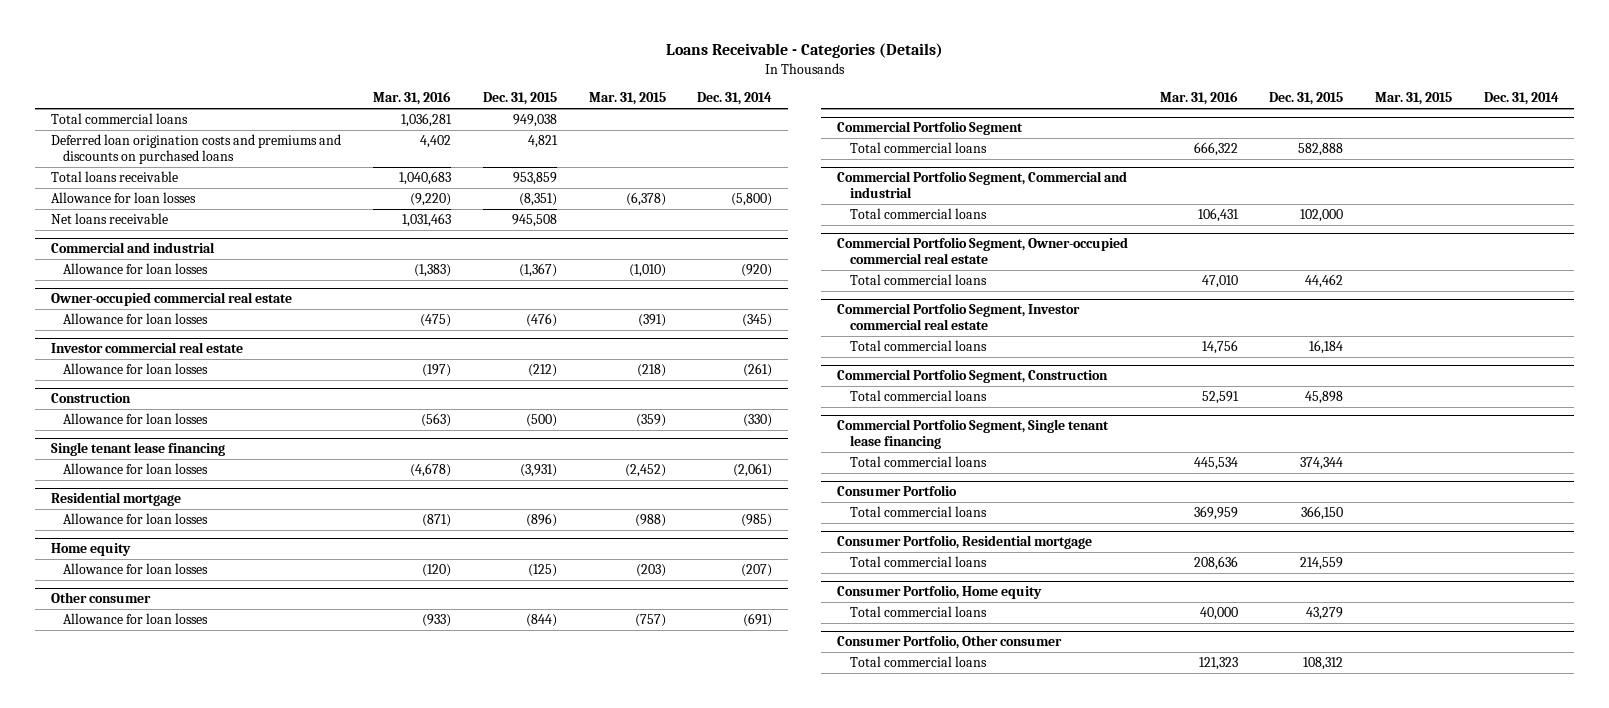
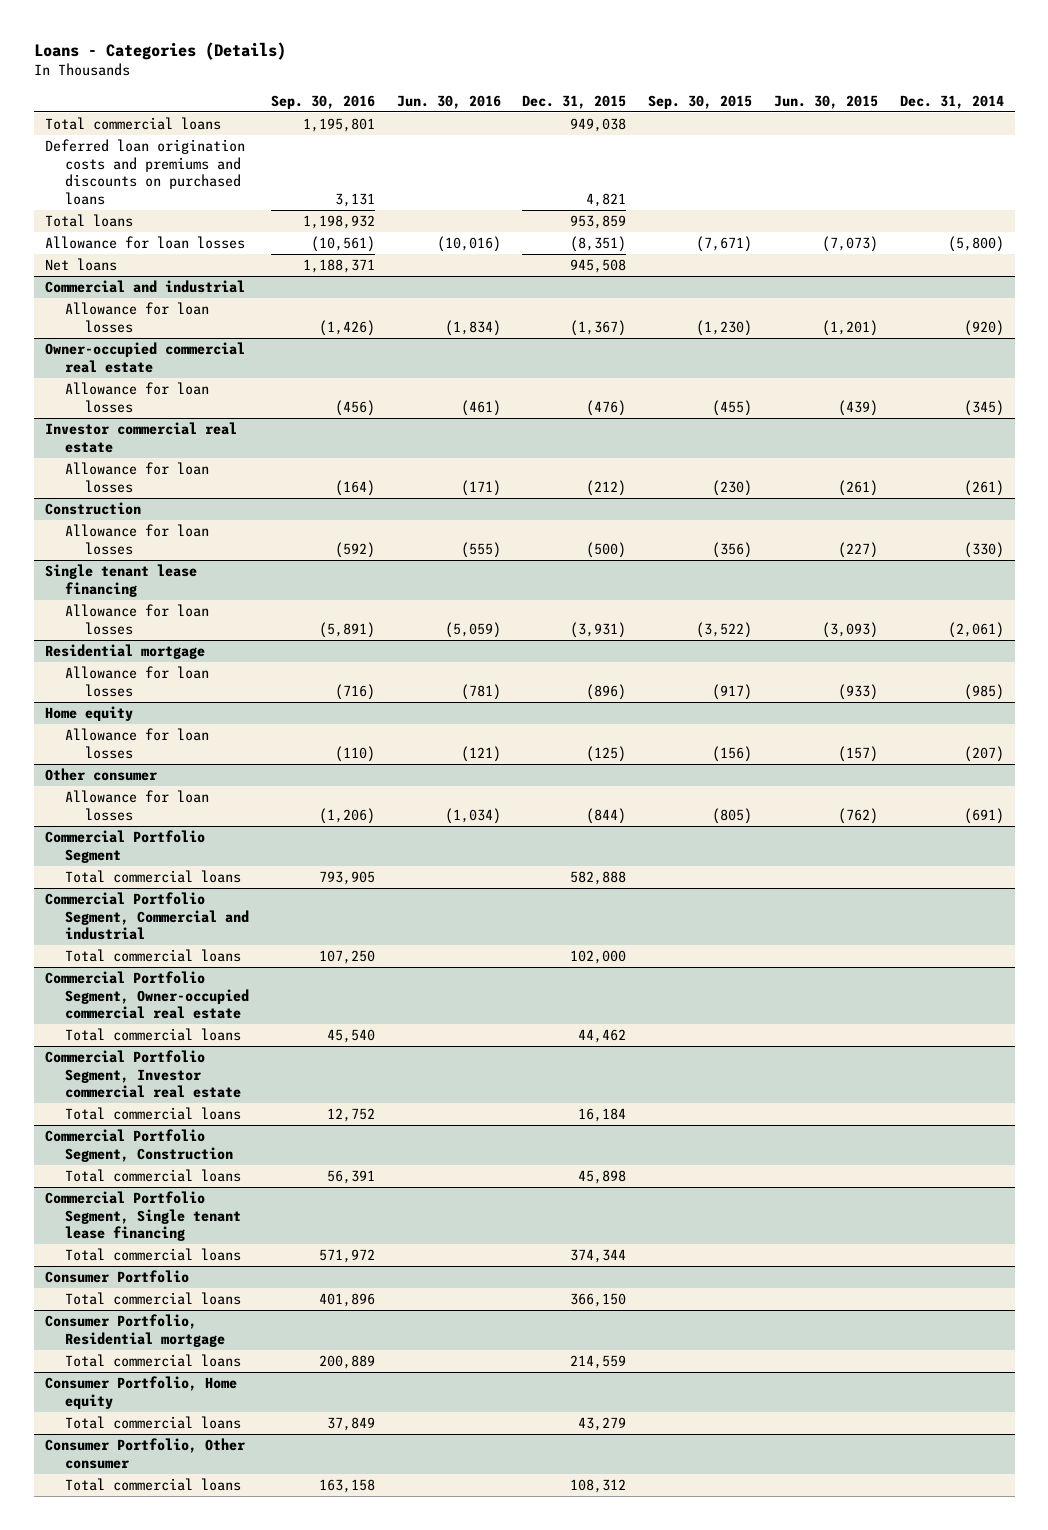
[665,43,943,59] Loans Receivable - Categories (Details) -> [33,41,286,60] Loans - Categories (Details)
[373,91,452,106] Mar. 31, 2016 -> none
[588,92,666,106] Mar. 31, 2015 -> none
none -> [270,94,375,109] Sep. 30, 2016
none -> [396,94,501,109] Jun. 30, 2016
none -> [648,94,753,109] Sep. 30, 2015
none -> [774,94,879,109] Jun. 30, 2015
[50,171,178,183] Total loans receivable -> [44,214,133,228] Total loans
[50,213,168,225] Net loans receivable -> [44,258,117,272] Net loans

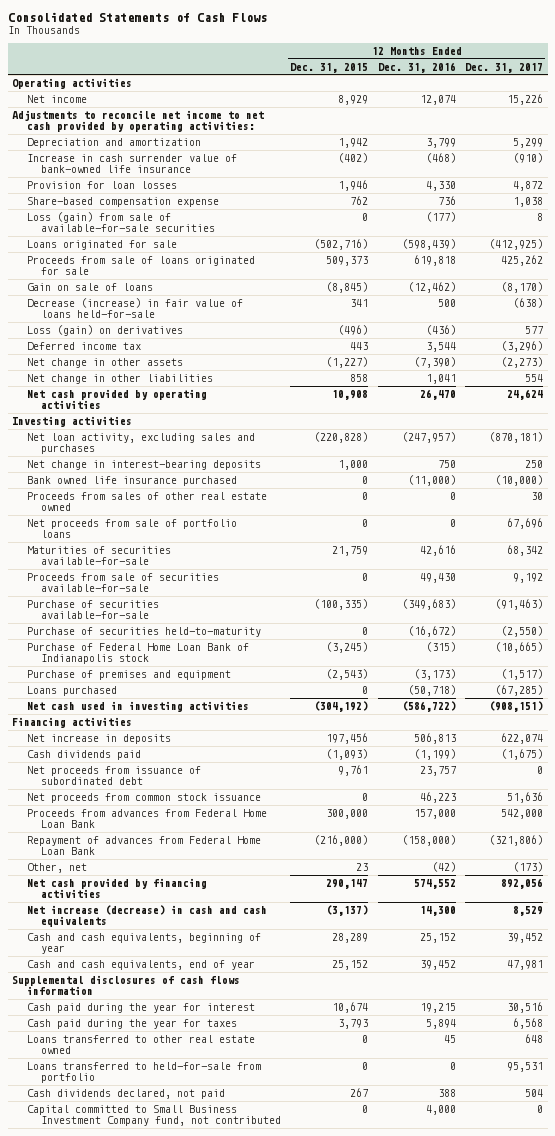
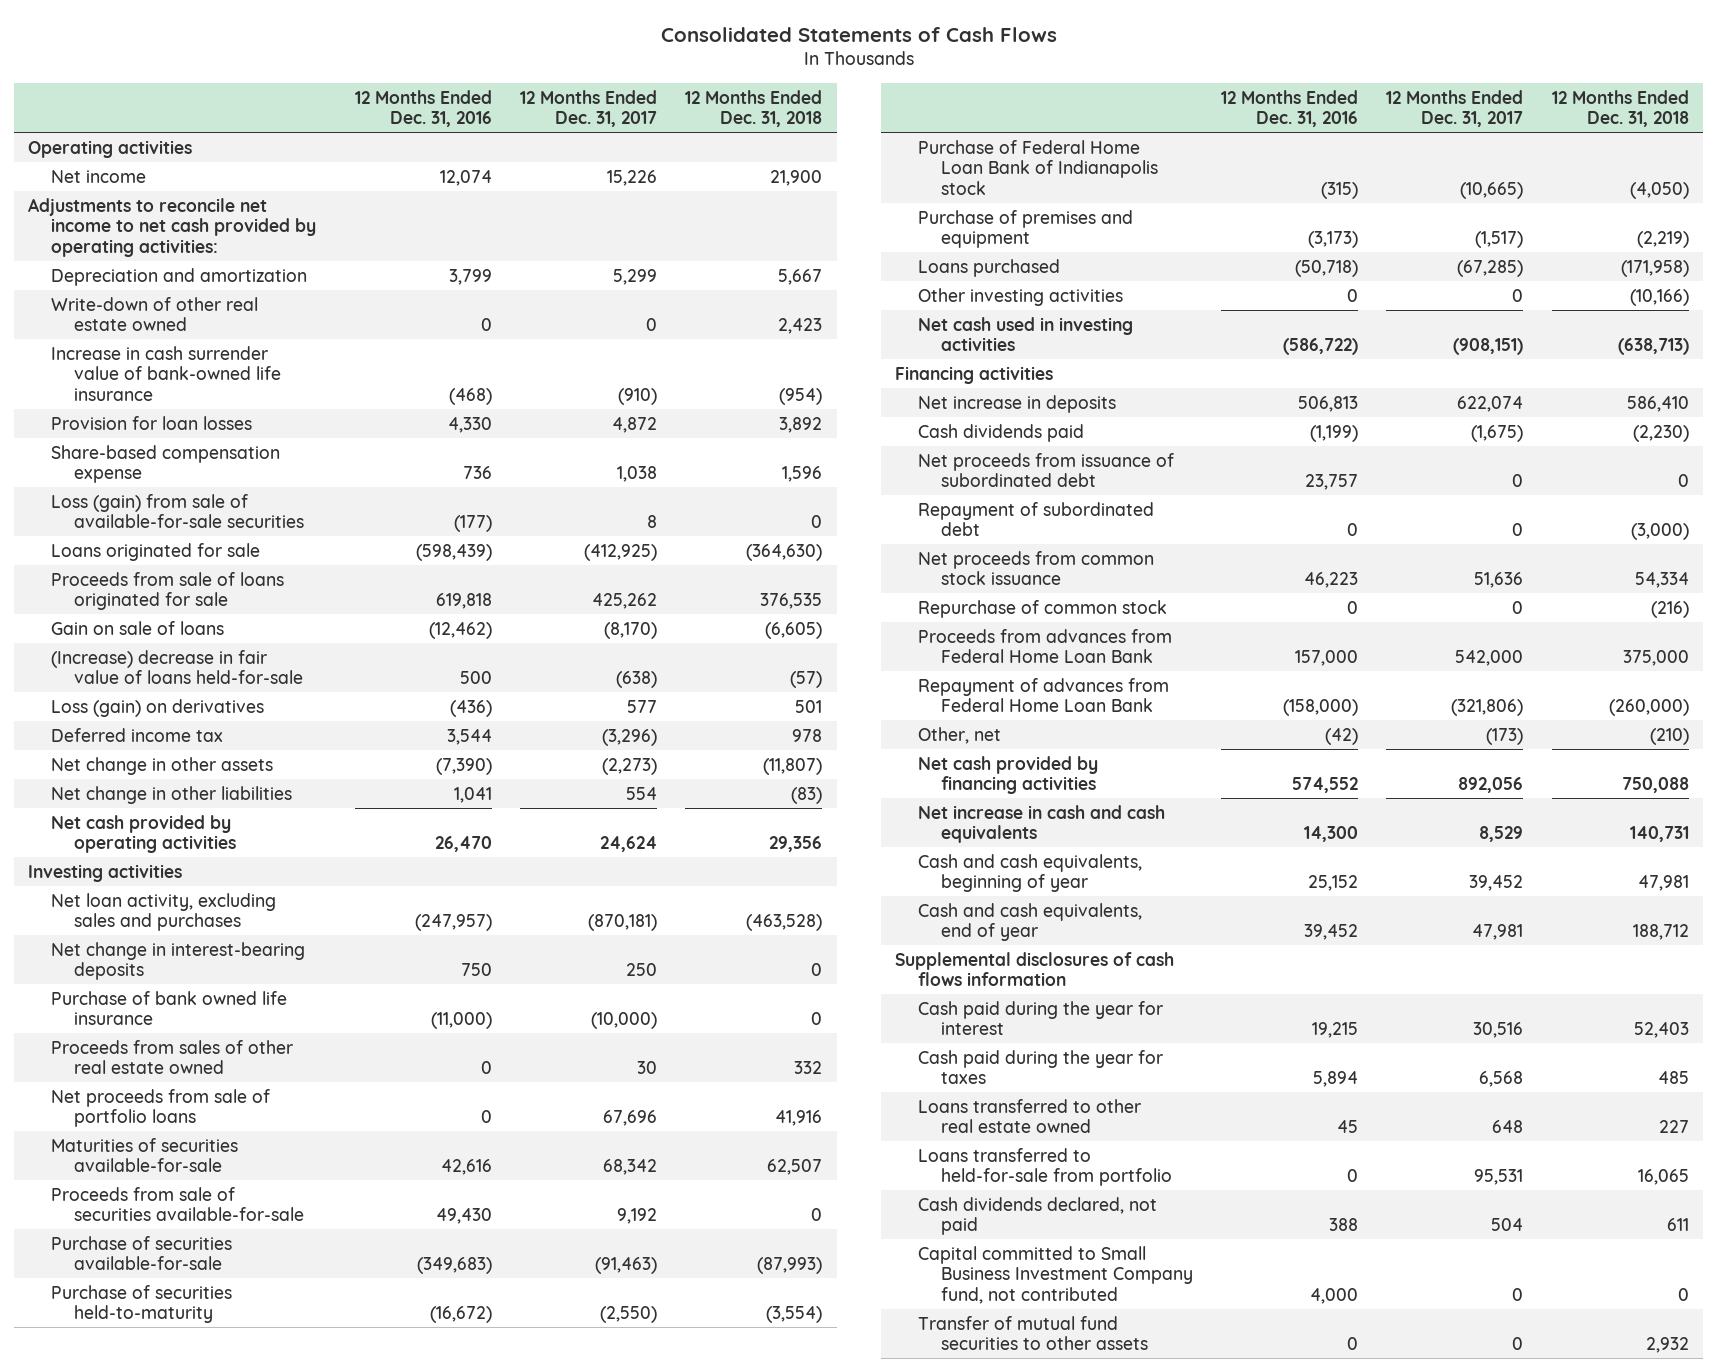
[290,62,369,73] Dec. 31, 2015 -> none
none -> [685,89,823,128] 12 Months Ended Dec. 31, 2018
none -> [51,296,259,332] Write-down of other real estate owned
[26,297,243,319] Decrease (increase) in fair value of loans held-for-sale -> [51,649,304,685] (Increase) decrease in fair value of loans held-for-sale
[26,475,237,486] Bank owned life insurance purchased -> [51,990,288,1026] Purchase of bank owned life insurance
none -> [917,287,1123,306] Other investing activities
none -> [917,501,1154,537] Repayment of subordinated debt
none -> [917,599,1167,618] Repurchase of common stock
[26,904,267,928] Net increase (decrease) in cash and cash equivalents -> [917,804,1165,844] Net increase in cash and cash equivalents
none -> [917,1315,1148,1351] Transfer of mutual fund securities to other assets

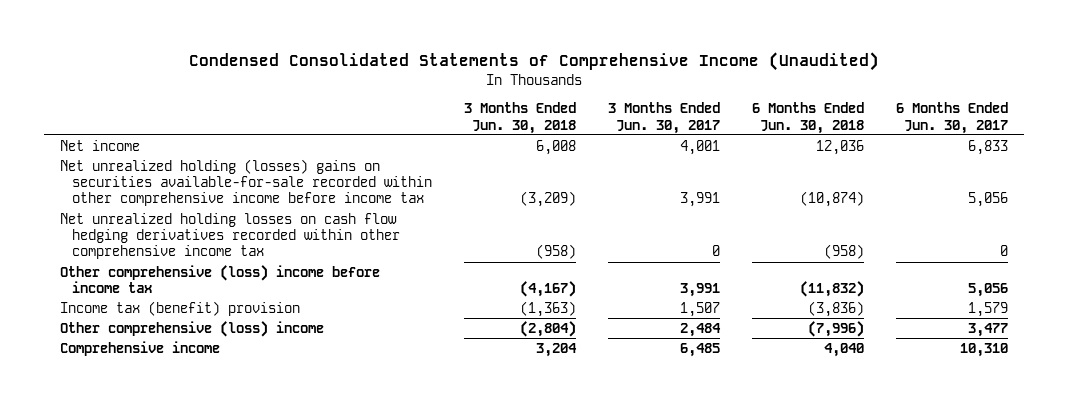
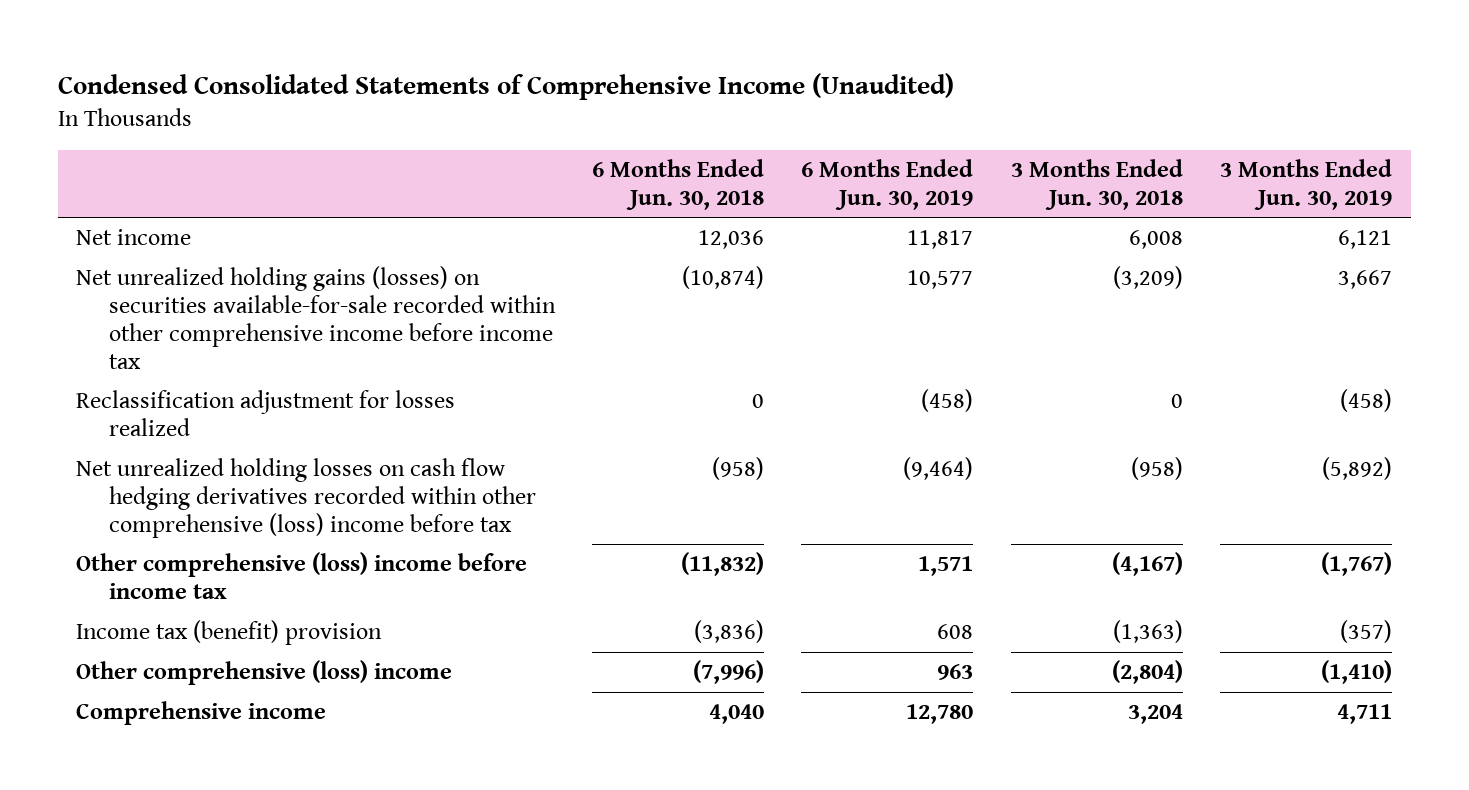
[607,102,720,134] 3 Months Ended Jun. 30, 2017 -> none
[895,102,1008,134] 6 Months Ended Jun. 30, 2017 -> none
none -> [801,159,974,210] 6 Months Ended Jun. 30, 2019
none -> [1220,159,1393,210] 3 Months Ended Jun. 30, 2019
[60,158,432,207] Net unrealized holding (losses) gains on securities available-for-sale recorded within other comprehensive income before income tax -> [76,266,556,369] Net unrealized holding gains (losses) on securities available-for-sale recorded within other comprehensive income before income tax
none -> [76,390,456,437] Reclassification adjustment for losses realized
[60,212,400,260] Net unrealized holding losses on cash flow hedging derivatives recorded within other comprehensive income tax -> [76,458,536,538] Net unrealized holding losses on cash flow hedging derivatives recorded within other comprehensive (loss) income before tax

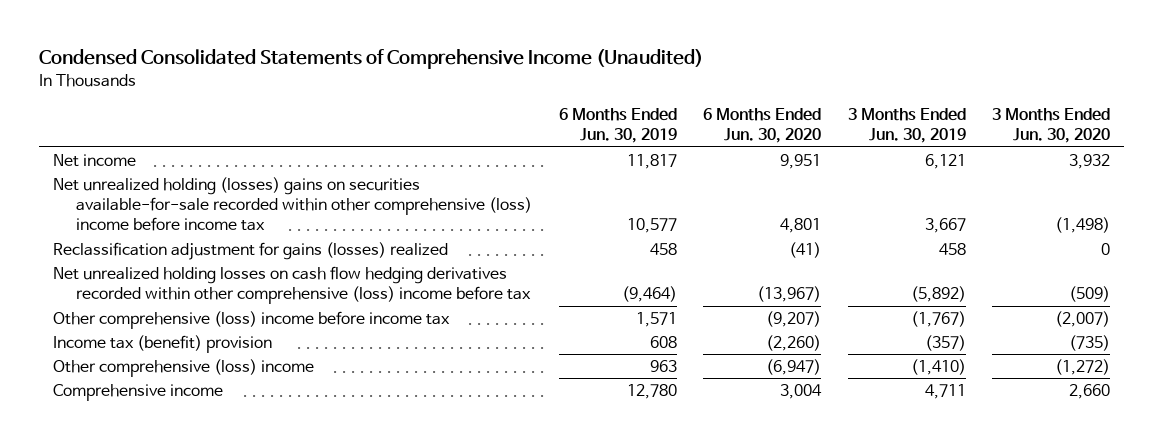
[592,159,765,210] 6 Months Ended Jun. 30, 2018 -> none
[1010,159,1183,210] 3 Months Ended Jun. 30, 2018 -> none
none -> [703,107,822,144] 6 Months Ended Jun. 30, 2020
none -> [992,107,1111,144] 3 Months Ended Jun. 30, 2020
[76,266,556,369] Net unrealized holding gains (losses) on securities available-for-sale recorded within other comprehensive income before income tax -> [52,177,533,232] Net unrealized holding (losses) gains on securities available-for-sale recorded within other comprehensive (loss) income before income tax
[76,390,456,437] Reclassification adjustment for losses realized -> [52,242,448,261] Reclassification adjustment for gains (losses) realized
[921,389,974,413] (458) -> [649,243,677,256] 458
[1340,389,1393,413] (458) -> [938,243,966,256] 458

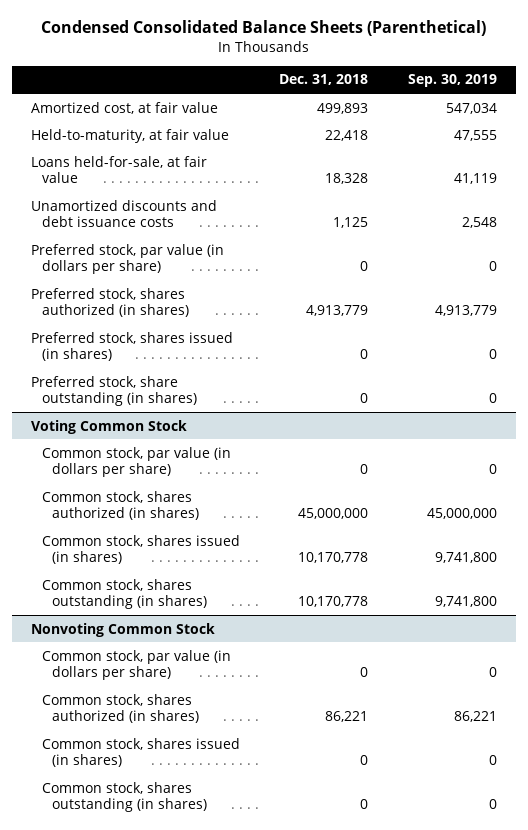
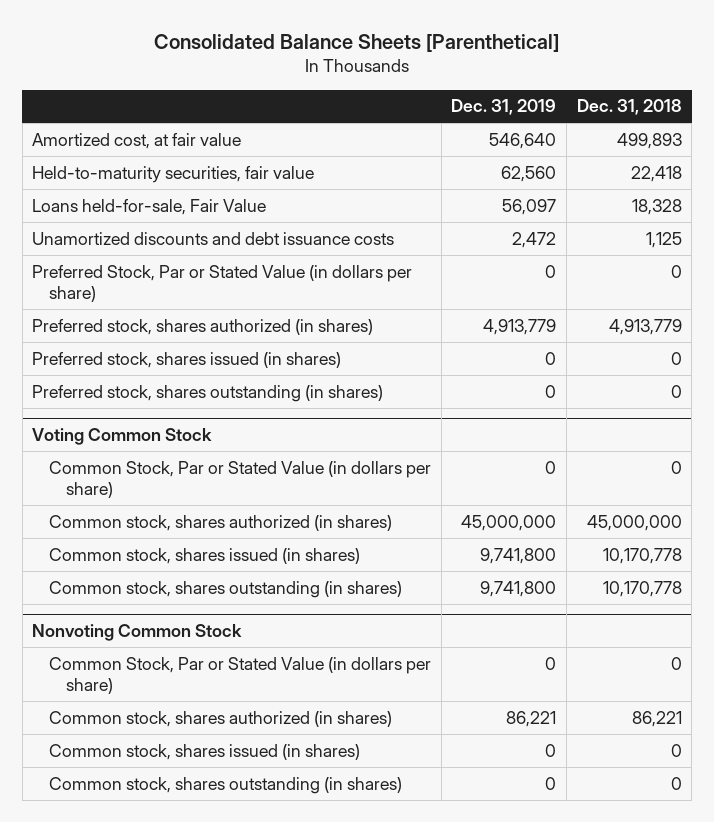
[41,20,487,37] Condensed Consolidated Balance Sheets (Parenthetical) -> [154,34,560,53] Consolidated Balance Sheets [Parenthetical]
[407,74,497,88] Sep. 30, 2019 -> none
none -> [451,99,557,116] Dec. 31, 2019
[31,128,230,143] Held-to-maturity, at fair value -> [32,165,315,183] Held-to-maturity securities, fair value
[31,155,208,184] Loans held-for-sale, at fair value -> [32,198,267,215] Loans held-for-sale, Fair Value
[31,243,225,275] Preferred stock, par value (in dollars per share) -> [32,264,413,302] Preferred Stock, Par or Stated Value (in dollars per share)
[31,375,197,407] Preferred stock, share outstanding (in shares) -> [32,384,384,402] Preferred stock, shares outstanding (in shares)
[41,446,231,478] Common stock, par value (in dollars per share) -> [49,460,432,498] Common Stock, Par or Stated Value (in dollars per share)
[41,649,231,681] Common stock, par value (in dollars per share) -> [49,656,432,694] Common Stock, Par or Stated Value (in dollars per share)

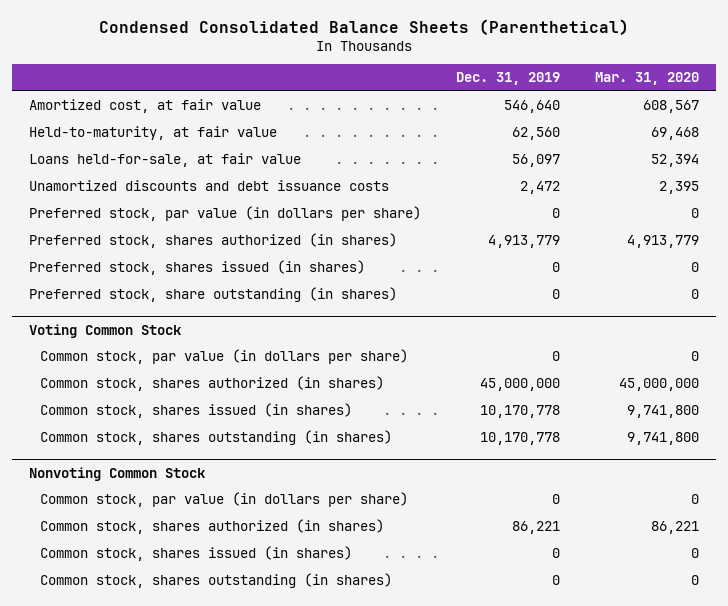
[154,34,560,53] Consolidated Balance Sheets [Parenthetical] -> [99,18,630,35] Condensed Consolidated Balance Sheets (Parenthetical)
[576,99,682,116] Dec. 31, 2018 -> none
none -> [595,72,700,86] Mar. 31, 2020
[32,165,315,183] Held-to-maturity securities, fair value -> [29,126,278,141] Held-to-maturity, at fair value
[32,198,267,215] Loans held-for-sale, Fair Value -> [29,153,302,168] Loans held-for-sale, at fair value
[32,264,413,302] Preferred Stock, Par or Stated Value (in dollars per share) -> [29,206,422,222] Preferred stock, par value (in dollars per share)
[32,384,384,402] Preferred stock, shares outstanding (in shares) -> [29,287,398,303] Preferred stock, share outstanding (in shares)
[49,460,432,498] Common Stock, Par or Stated Value (in dollars per share) -> [39,349,408,365] Common stock, par value (in dollars per share)
[480,547,557,564] 9,741,800 -> [480,405,561,419] 10,170,778
[480,580,557,597] 9,741,800 -> [480,432,561,446] 10,170,778
[49,656,432,694] Common Stock, Par or Stated Value (in dollars per share) -> [39,492,408,508] Common stock, par value (in dollars per share)

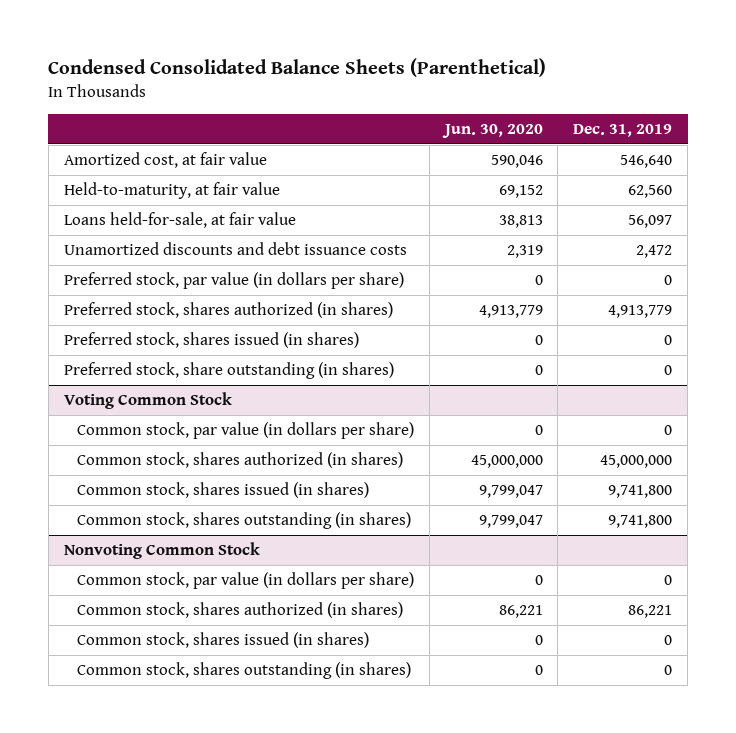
[595,72,700,86] Mar. 31, 2020 -> none
none -> [441,124,543,139] Jun. 30, 2020
[480,405,561,419] 10,170,778 -> [608,485,673,499] 9,741,800
[480,432,561,446] 10,170,778 -> [608,515,673,529] 9,741,800

